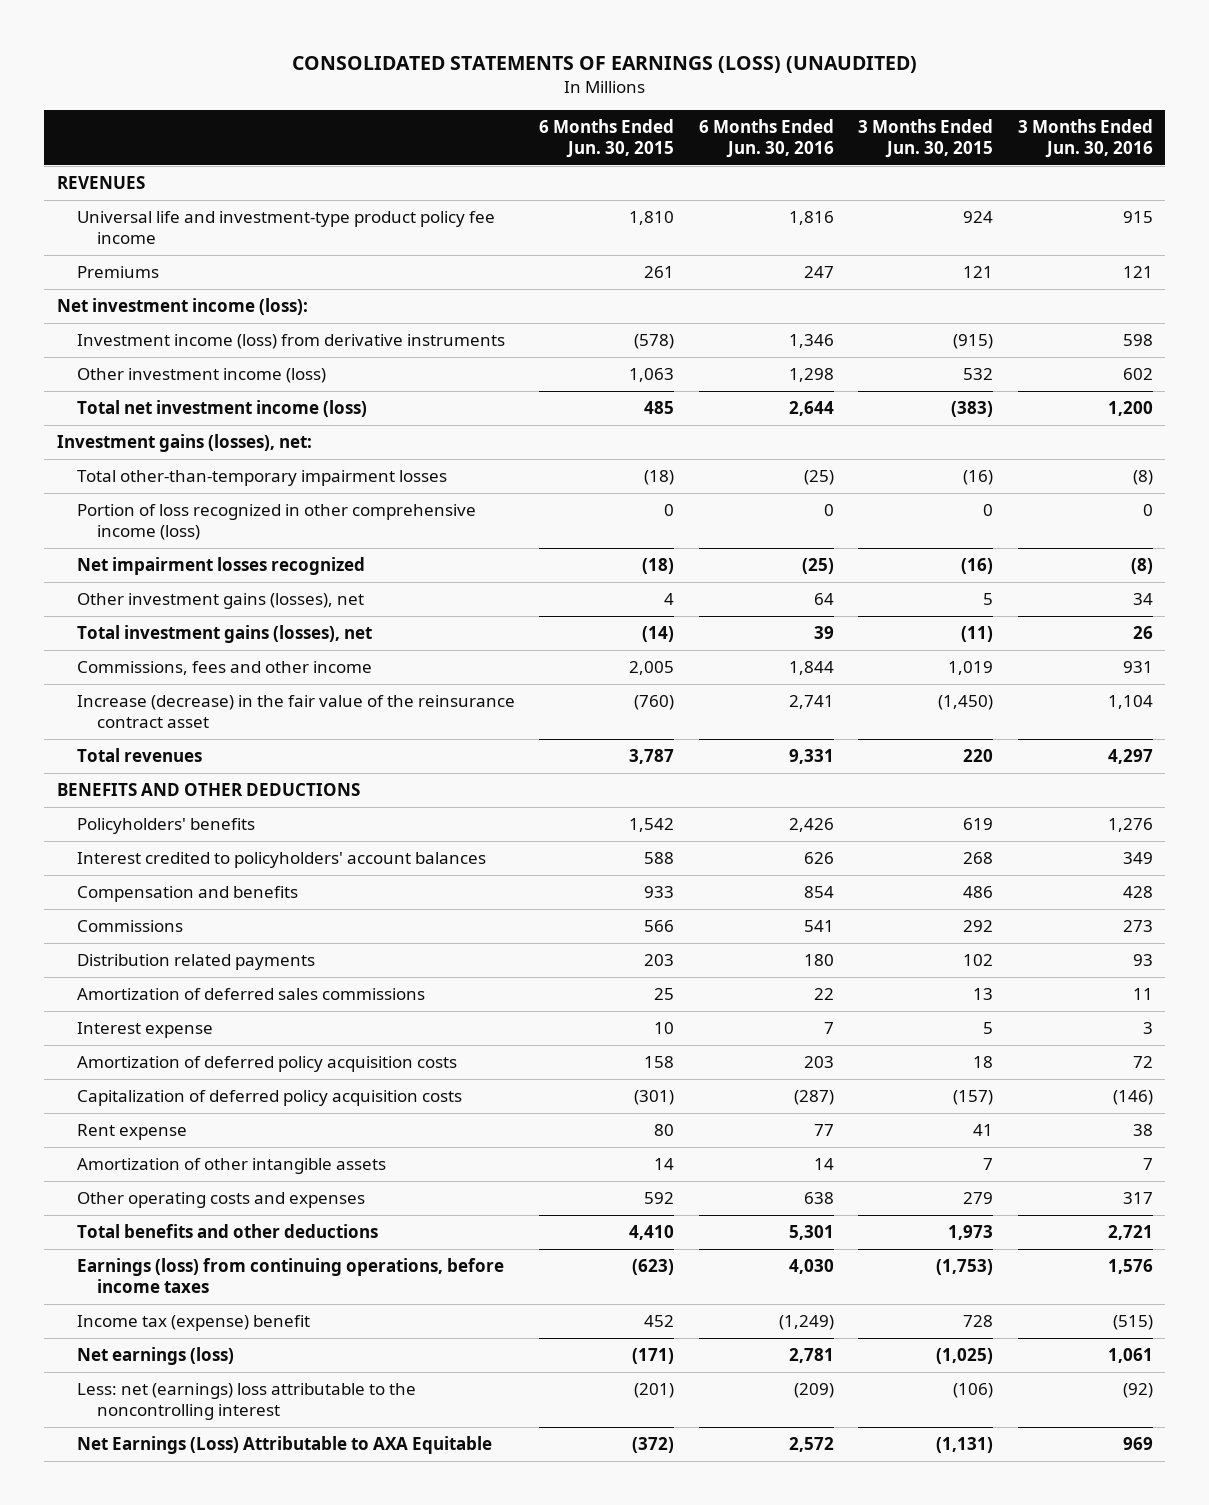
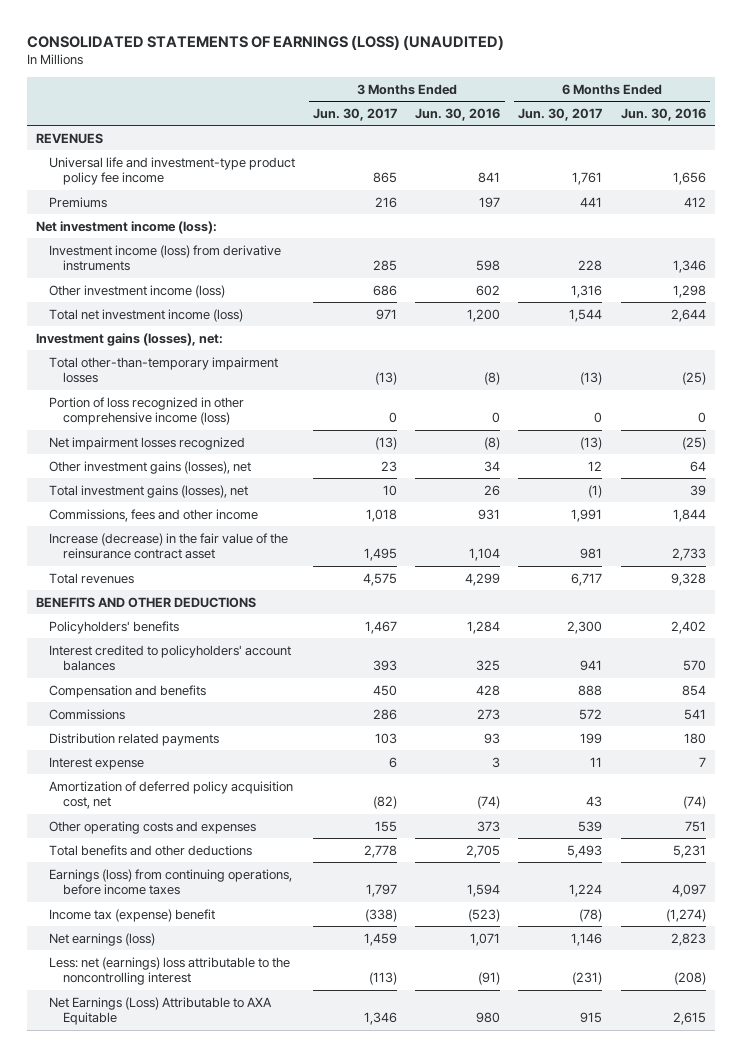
[539,118,675,158] 6 Months Ended Jun. 30, 2015 -> none
[858,118,994,158] 3 Months Ended Jun. 30, 2015 -> none
none -> [313,107,398,121] Jun. 30, 2017
none -> [518,107,603,121] Jun. 30, 2017
[788,211,834,226] 1,816 -> [672,172,706,186] 1,656
[1122,211,1153,224] 915 -> [478,172,501,184] 841
[803,266,834,279] 247 -> [683,196,706,207] 412
[1122,266,1153,279] 121 -> [479,196,501,208] 197
[788,695,834,710] 2,741 -> [671,548,706,562] 2,733
[788,749,834,765] 9,331 -> [670,572,706,586] 9,328
[1107,749,1153,765] 4,297 -> [465,572,501,586] 4,299
[788,818,834,833] 2,426 -> [670,620,706,634] 2,402
[1107,818,1153,833] 1,276 -> [467,620,501,634] 1,284
[803,852,834,865] 626 -> [682,660,706,672] 570
[1122,852,1153,865] 349 -> [476,660,501,672] 325
[76,988,425,1001] Amortization of deferred sales commissions -> none
[76,1090,462,1107] Capitalization of deferred policy acquisition costs -> none
[76,1124,187,1141] Rent expense -> none
[76,1158,386,1175] Amortization of other intangible assets -> none
[76,1056,457,1073] Amortization of deferred policy acquisition costs -> [49,780,294,810] Amortization of deferred policy acquisition cost, net
[803,1056,834,1069] 203 -> [682,796,706,810] (74)
[1132,1056,1153,1069] 72 -> [477,796,501,810] (74)
[803,1192,834,1205] 638 -> [684,820,706,832] 751
[1122,1192,1153,1205] 317 -> [477,820,501,832] 373
[788,1225,834,1241] 5,301 -> [672,844,706,858] 5,231
[1107,1225,1153,1241] 2,721 -> [466,844,501,858] 2,705
[788,1259,834,1275] 4,030 -> [671,884,706,898] 4,097
[1107,1259,1153,1275] 1,576 -> [467,884,501,898] 1,594
[778,1315,834,1331] (1,249) -> [665,908,706,922] (1,274)
[1112,1315,1153,1331] (515) -> [468,908,501,922] (523)
[788,1348,834,1364] 2,781 -> [670,932,706,946] 2,823
[1107,1348,1153,1364] 1,061 -> [470,932,501,946] 1,071
[793,1383,834,1399] (209) -> [673,972,706,986] (208)
[1122,1383,1153,1399] (92) -> [478,972,501,986] (91)
[788,1437,834,1453] 2,572 -> [672,1012,706,1026] 2,615
[1122,1437,1153,1451] 969 -> [476,1012,501,1024] 980

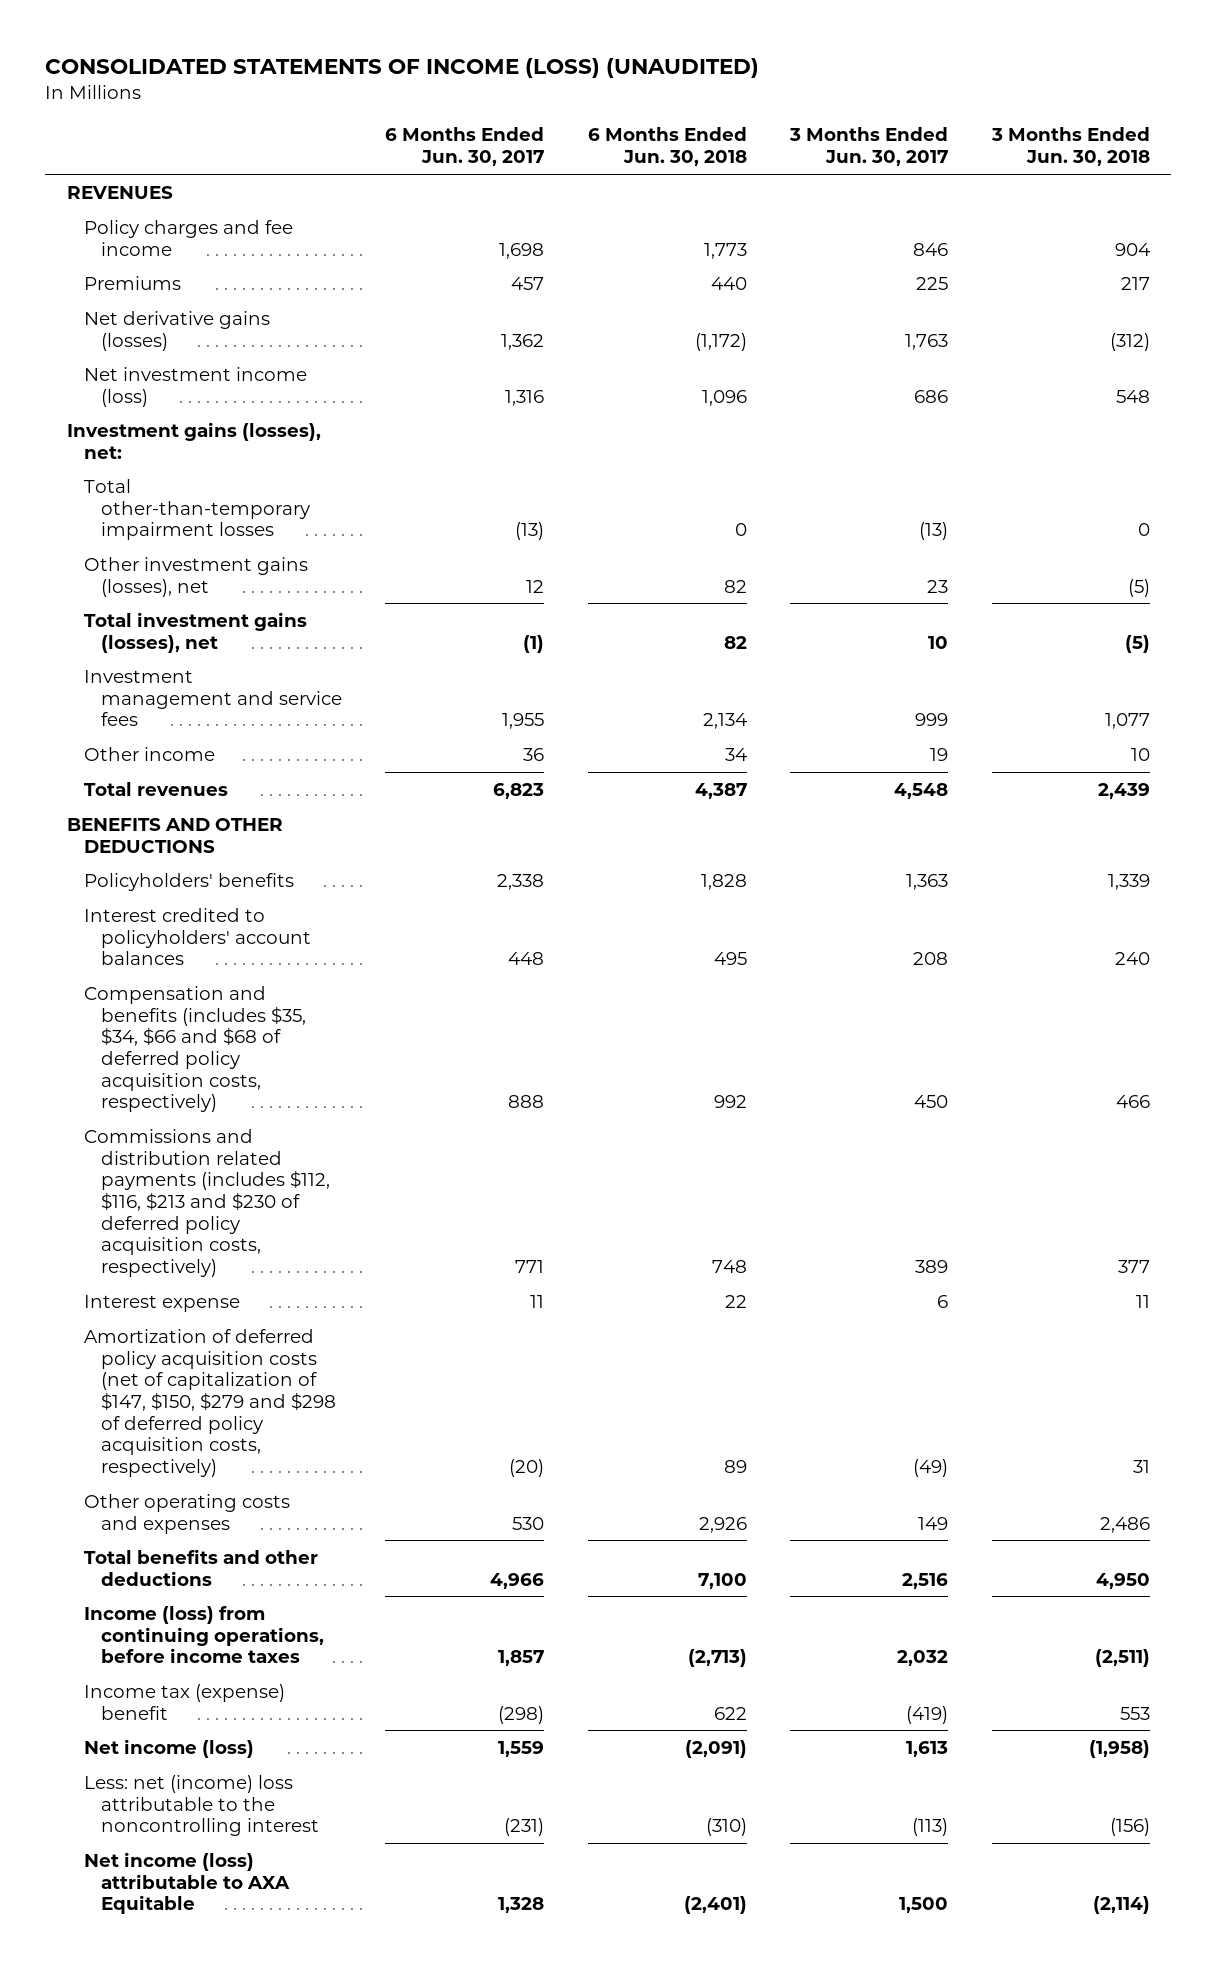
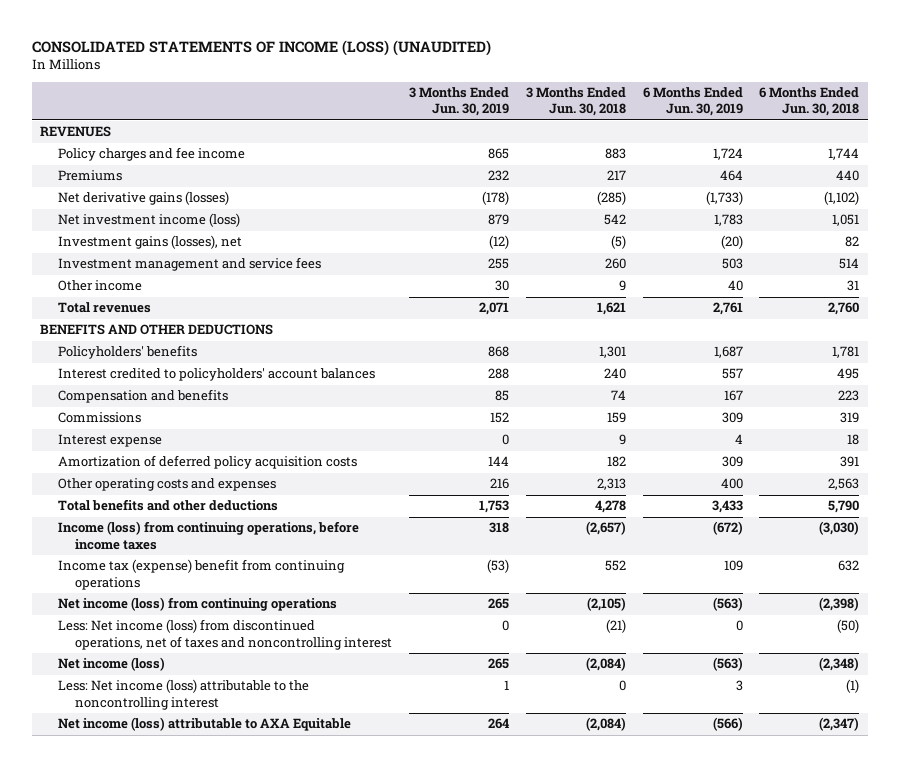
[385,127,545,167] 6 Months Ended Jun. 30, 2017 -> none
[789,127,949,167] 3 Months Ended Jun. 30, 2017 -> none
none -> [408,87,509,117] 3 Months Ended Jun. 30, 2019
none -> [642,87,743,117] 6 Months Ended Jun. 30, 2019
[703,242,747,259] 1,773 -> [828,148,860,161] 1,744
[1114,242,1150,256] 904 -> [604,148,626,160] 883
[67,421,322,459] Investment gains (losses), net: -> none
[83,478,310,541] Total other-than-temporary impairment losses -> none
[83,556,308,597] Other investment gains (losses), net -> none
[694,332,747,351] (1,172) -> [824,191,860,206] (1,102)
[1109,332,1150,351] (312) -> [596,191,626,206] (285)
[701,389,747,406] 1,096 -> [832,214,860,227] 1,051
[1115,389,1150,403] 548 -> [603,214,626,226] 542
[83,611,307,653] Total investment gains (losses), net -> [57,235,242,250] Investment gains (losses), net
[702,713,747,730] 2,134 -> [839,258,860,270] 514
[1104,713,1150,730] 1,077 -> [604,258,626,270] 260
[724,747,747,761] 34 -> [847,280,860,292] 31
[1130,747,1150,761] 10 -> [618,280,626,292] 9
[694,782,747,799] 4,387 -> [828,302,860,316] 2,760
[1097,782,1150,799] 2,439 -> [596,302,626,316] 1,621
[700,873,747,890] 1,828 -> [832,346,860,359] 1,781
[1107,873,1150,890] 1,339 -> [598,346,626,359] 1,301
[83,1128,330,1278] Commissions and distribution related payments (includes $112, $116, $213 and $230 of deferred policy acquisition costs, respectively) -> none
[83,985,306,1113] Compensation and benefits (includes $35, $34, $66 and $68 of deferred policy acquisition costs, respectively) -> [57,389,228,404] Compensation and benefits
[713,1095,747,1109] 992 -> [838,390,860,402] 223
[1115,1095,1150,1109] 466 -> [610,390,626,401] 74
none -> [57,412,141,424] Commissions
[724,1294,747,1308] 22 -> [847,434,860,446] 18
[1135,1294,1150,1308] 11 -> [618,434,626,446] 9
[83,1328,336,1478] Amortization of deferred policy acquisition costs (net of capitalization of $147, $150, $279 and $298 of deferred policy acquisition costs, respectively) -> [57,455,357,470] Amortization of deferred policy acquisition costs
[723,1460,747,1474] 89 -> [840,456,860,468] 391
[1132,1460,1150,1474] 31 -> [606,456,626,468] 182
[698,1516,747,1533] 2,926 -> [828,478,860,491] 2,563
[1099,1516,1150,1533] 2,486 -> [596,478,626,491] 2,313
[697,1572,747,1589] 7,100 -> [828,500,860,514] 5,790
[1095,1572,1150,1589] 4,950 -> [594,500,626,514] 4,278
[687,1649,747,1668] (2,713) -> [819,521,860,536] (3,030)
[1094,1649,1150,1668] (2,511) -> [585,521,626,536] (2,657)
[83,1683,285,1720] Income tax (expense) benefit -> [57,559,345,590] Income tax (expense) benefit from continuing operations
[713,1706,747,1720] 622 -> [838,560,860,572] 632
[1119,1706,1150,1720] 553 -> [604,560,626,572] 552
none -> [57,597,337,612] Net income (loss) from continuing operations
none -> [57,619,392,650] Less: Net income (loss) from discontinued operations, net of taxes and noncontrolling interest
[684,1739,747,1758] (2,091) -> [819,657,860,672] (2,348)
[1088,1739,1150,1758] (1,958) -> [585,657,626,672] (2,084)
[83,1774,319,1837] Less: net (income) loss attributable to the noncontrolling interest -> [57,679,309,710] Less: Net income (loss) attributable to the noncontrolling interest
[705,1818,747,1837] (310) -> [846,679,860,694] (1)
[1109,1818,1150,1837] (156) -> [618,680,626,692] 0
[683,1896,747,1915] (2,401) -> [819,717,860,732] (2,347)
[1092,1896,1150,1915] (2,114) -> [585,717,626,732] (2,084)

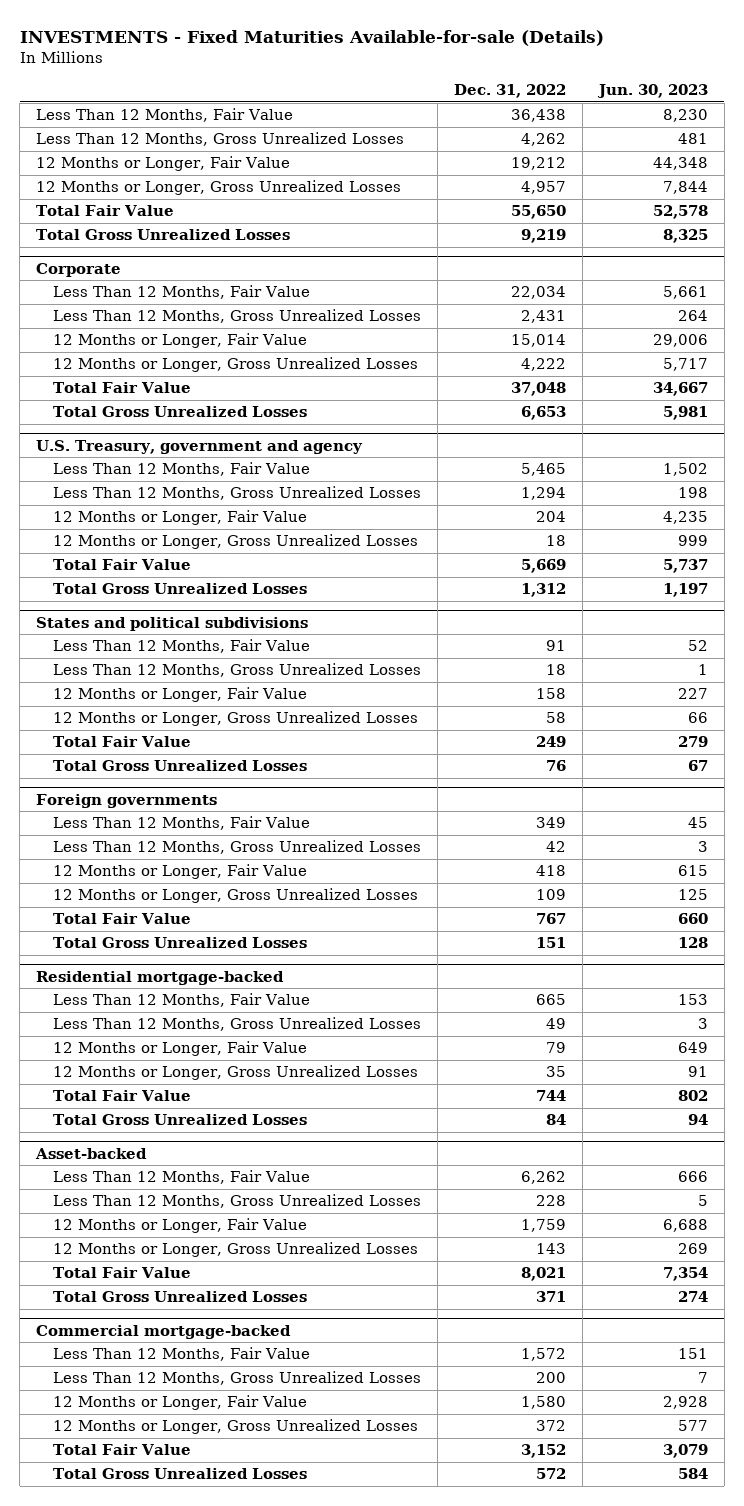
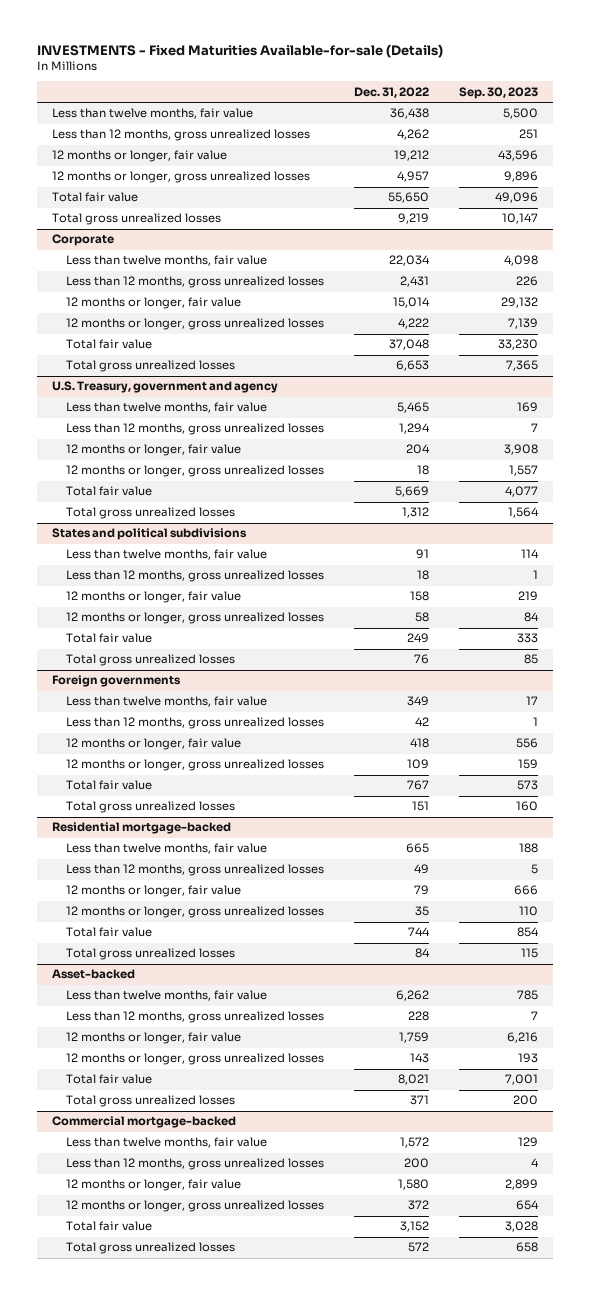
[596,84,708,99] Jun. 30, 2023 -> none
none -> [458,86,538,99] Sep. 30, 2023
[35,108,293,123] Less Than 12 Months, Fair Value -> [52,108,254,120] Less than twelve months, fair value
[35,132,404,147] Less Than 12 Months, Gross Unrealized Losses -> [52,129,311,142] Less than 12 months, gross unrealized losses
[35,156,290,172] 12 Months or Longer, Fair Value -> [52,150,228,163] 12 months or longer, fair value
[35,180,401,196] 12 Months or Longer, Gross Unrealized Losses -> [52,171,311,184] 12 months or longer, gross unrealized losses
[35,205,174,217] Total Fair Value -> [52,192,139,203] Total fair value
[35,229,290,241] Total Gross Unrealized Losses -> [52,213,222,226] Total gross unrealized losses
[53,285,311,300] Less Than 12 Months, Fair Value -> [66,255,268,267] Less than twelve months, fair value
[53,309,422,324] Less Than 12 Months, Gross Unrealized Losses -> [66,276,325,289] Less than 12 months, gross unrealized losses
[53,333,308,349] 12 Months or Longer, Fair Value -> [66,297,242,310] 12 months or longer, fair value
[53,357,419,373] 12 Months or Longer, Gross Unrealized Losses -> [66,318,325,331] 12 months or longer, gross unrealized losses
[53,382,192,394] Total Fair Value -> [66,339,153,350] Total fair value
[53,406,308,418] Total Gross Unrealized Losses -> [66,360,236,373] Total gross unrealized losses
[53,462,311,477] Less Than 12 Months, Fair Value -> [66,402,268,414] Less than twelve months, fair value
[53,486,422,501] Less Than 12 Months, Gross Unrealized Losses -> [66,423,325,436] Less than 12 months, gross unrealized losses
[53,510,308,526] 12 Months or Longer, Fair Value -> [66,444,242,457] 12 months or longer, fair value
[53,534,419,550] 12 Months or Longer, Gross Unrealized Losses -> [66,465,325,478] 12 months or longer, gross unrealized losses
[53,559,192,571] Total Fair Value -> [66,486,153,497] Total fair value
[53,583,308,595] Total Gross Unrealized Losses -> [66,507,236,520] Total gross unrealized losses
[53,639,311,654] Less Than 12 Months, Fair Value -> [66,549,268,561] Less than twelve months, fair value
[53,663,422,678] Less Than 12 Months, Gross Unrealized Losses -> [66,570,325,583] Less than 12 months, gross unrealized losses
[53,687,308,703] 12 Months or Longer, Fair Value -> [66,591,242,604] 12 months or longer, fair value
[53,711,419,727] 12 Months or Longer, Gross Unrealized Losses -> [66,612,325,625] 12 months or longer, gross unrealized losses
[53,736,192,748] Total Fair Value -> [66,633,153,644] Total fair value
[53,760,308,772] Total Gross Unrealized Losses -> [66,654,236,667] Total gross unrealized losses
[53,816,311,831] Less Than 12 Months, Fair Value -> [66,696,268,708] Less than twelve months, fair value
[53,840,422,855] Less Than 12 Months, Gross Unrealized Losses -> [66,717,325,730] Less than 12 months, gross unrealized losses
[53,864,308,880] 12 Months or Longer, Fair Value -> [66,738,242,751] 12 months or longer, fair value
[53,888,419,904] 12 Months or Longer, Gross Unrealized Losses -> [66,759,325,772] 12 months or longer, gross unrealized losses
[53,913,192,925] Total Fair Value -> [66,780,153,791] Total fair value
[53,937,308,949] Total Gross Unrealized Losses -> [66,801,236,814] Total gross unrealized losses
[53,993,311,1008] Less Than 12 Months, Fair Value -> [66,843,268,855] Less than twelve months, fair value
[53,1017,422,1032] Less Than 12 Months, Gross Unrealized Losses -> [66,864,325,877] Less than 12 months, gross unrealized losses
[53,1041,308,1057] 12 Months or Longer, Fair Value -> [66,885,242,898] 12 months or longer, fair value
[53,1065,419,1081] 12 Months or Longer, Gross Unrealized Losses -> [66,906,325,919] 12 months or longer, gross unrealized losses
[53,1090,192,1102] Total Fair Value -> [66,927,153,938] Total fair value
[53,1114,308,1126] Total Gross Unrealized Losses -> [66,948,236,961] Total gross unrealized losses
[53,1170,311,1185] Less Than 12 Months, Fair Value -> [66,990,268,1002] Less than twelve months, fair value
[53,1194,422,1209] Less Than 12 Months, Gross Unrealized Losses -> [66,1011,325,1024] Less than 12 months, gross unrealized losses
[53,1218,308,1234] 12 Months or Longer, Fair Value -> [66,1032,242,1045] 12 months or longer, fair value
[53,1242,419,1258] 12 Months or Longer, Gross Unrealized Losses -> [66,1053,325,1066] 12 months or longer, gross unrealized losses
[53,1267,192,1279] Total Fair Value -> [66,1074,153,1085] Total fair value
[53,1291,308,1303] Total Gross Unrealized Losses -> [66,1095,236,1108] Total gross unrealized losses
[53,1347,311,1362] Less Than 12 Months, Fair Value -> [66,1137,268,1149] Less than twelve months, fair value
[53,1371,422,1386] Less Than 12 Months, Gross Unrealized Losses -> [66,1158,325,1171] Less than 12 months, gross unrealized losses
[53,1395,308,1411] 12 Months or Longer, Fair Value -> [66,1179,242,1192] 12 months or longer, fair value
[53,1419,419,1435] 12 Months or Longer, Gross Unrealized Losses -> [66,1200,325,1213] 12 months or longer, gross unrealized losses
[53,1444,192,1456] Total Fair Value -> [66,1221,153,1232] Total fair value
[53,1468,308,1480] Total Gross Unrealized Losses -> [66,1242,236,1255] Total gross unrealized losses

